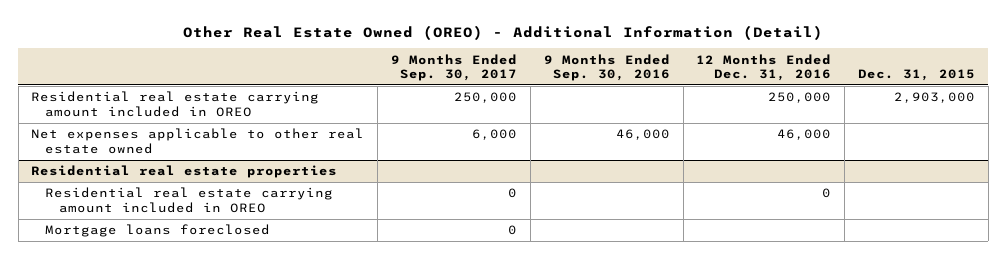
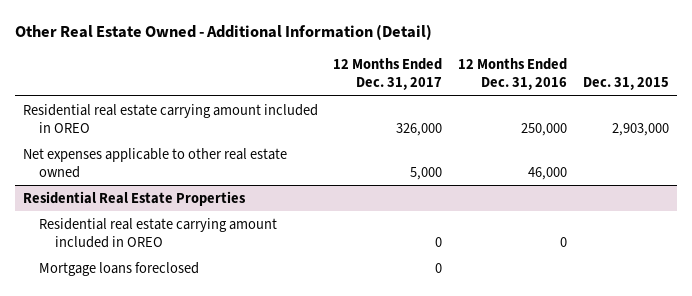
[183,24,824,40] Other Real Estate Owned (OREO) - Additional Information (Detail) -> [14,24,432,41] Other Real Estate Owned - Additional Information (Detail)
[391,53,518,81] 9 Months Ended Sep. 30, 2017 -> none
[543,53,670,81] 9 Months Ended Sep. 30, 2016 -> none
none -> [333,58,443,91] 12 Months Ended Dec. 31, 2017
[31,165,338,179] Residential real estate properties -> [22,190,246,206] Residential Real Estate Properties

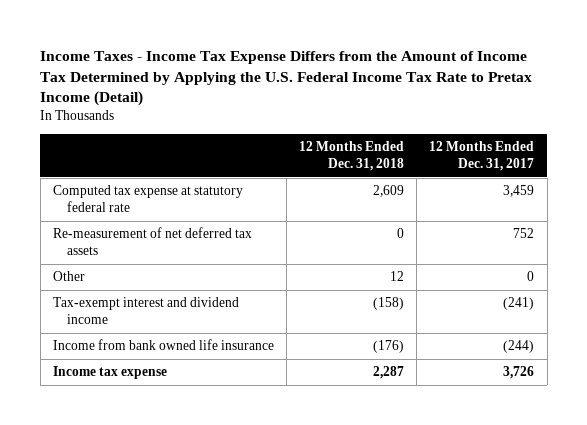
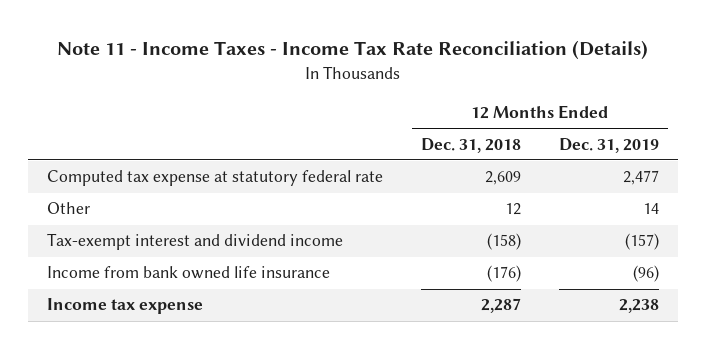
[40,50,533,107] Income Taxes - Income Tax Expense Differs from the Amount of Income Tax Determined by Applying the U.S. Federal Income Tax Rate to Pretax Income (Detail) -> [57,40,649,61] Note 11 - Income Taxes - Income Tax Rate Reconciliation (Details)
[429,140,535,171] 12 Months Ended Dec. 31, 2017 -> none
none -> [558,137,659,153] Dec. 31, 2019
[52,227,252,256] Re-measurement of net deferred tax assets -> none

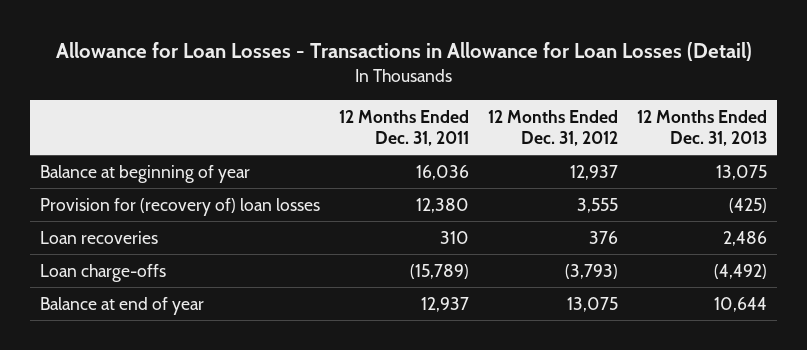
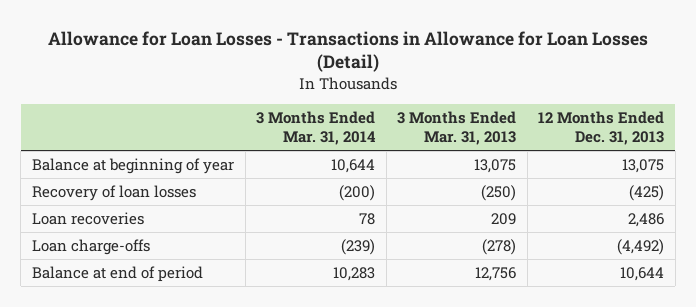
[339,109,470,146] 12 Months Ended Dec. 31, 2011 -> none
[488,109,619,146] 12 Months Ended Dec. 31, 2012 -> none
none -> [256,110,377,146] 3 Months Ended Mar. 31, 2014
none -> [397,110,517,146] 3 Months Ended Mar. 31, 2013
[40,197,321,216] Provision for (recovery of) loan losses -> [32,184,197,201] Recovery of loan losses
[40,296,205,315] Balance at end of year -> [32,265,204,282] Balance at end of period

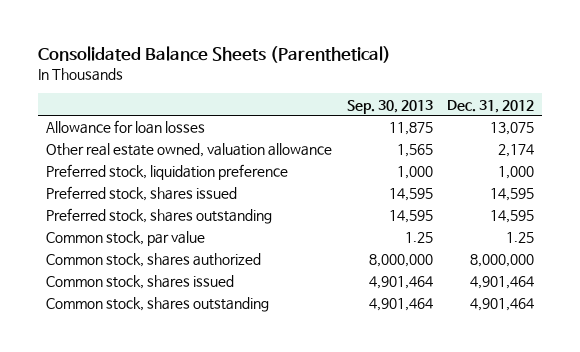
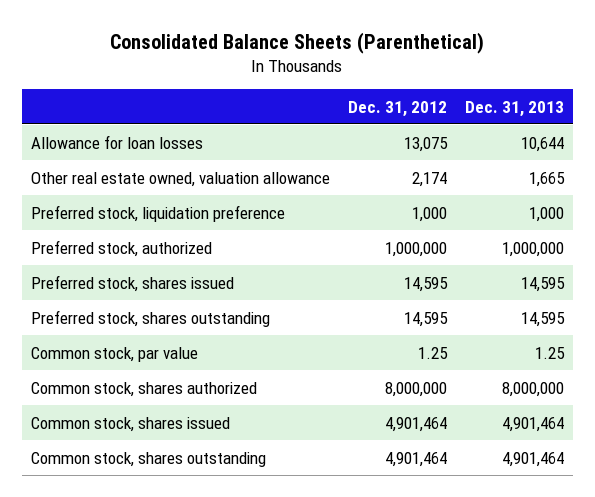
[346,99,433,114] Sep. 30, 2013 -> none
none -> [464,100,564,117] Dec. 31, 2013
none -> [30,239,212,257] Preferred stock, authorized

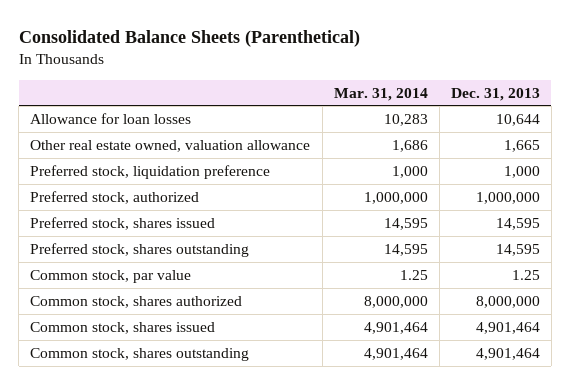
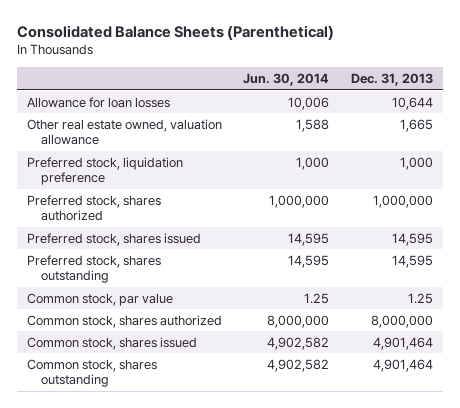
[333,87,428,101] Mar. 31, 2014 -> none
none -> [243,72,330,86] Jun. 30, 2014
[30,190,200,204] Preferred stock, authorized -> [27,194,162,222] Preferred stock, shares authorized

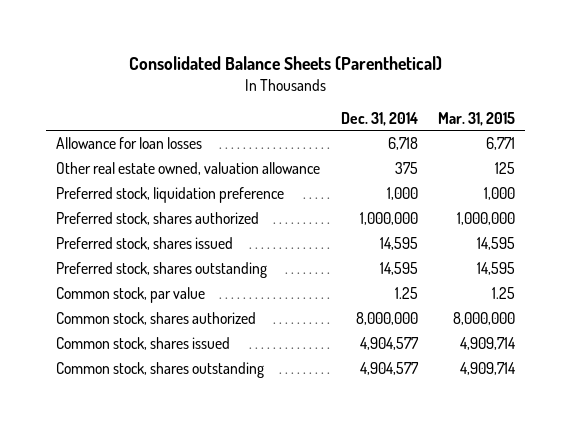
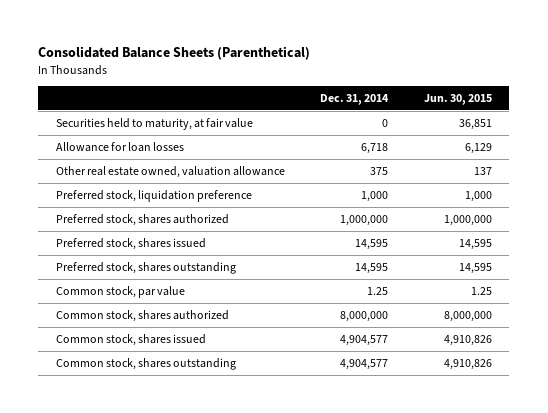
[437,111,515,126] Mar. 31, 2015 -> none
none -> [423,93,492,105] Jun. 30, 2015
none -> [56,117,254,130] Securities held to maturity, at fair value

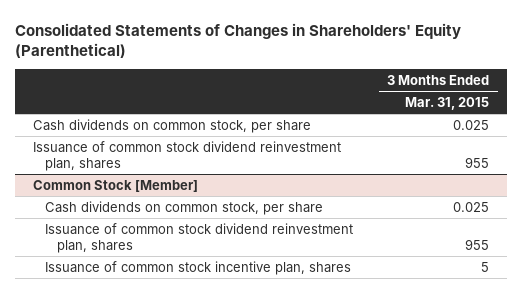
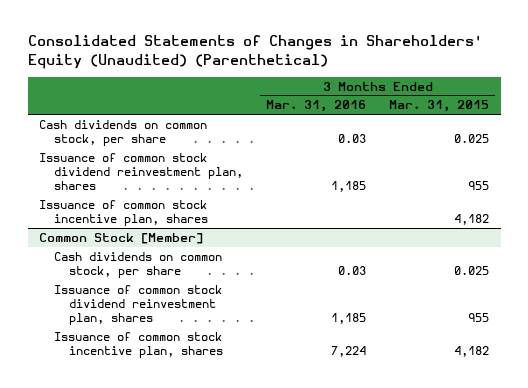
[15,22,462,59] Consolidated Statements of Changes in Shareholders' Equity (Parenthetical) -> [27,35,482,69] Consolidated Statements of Changes in Shareholders' Equity (Unaudited) (Parenthetical)
none -> [266,100,367,113] Mar. 31, 2016
none -> [39,199,209,227] Issuance of common stock incentive plan, shares
[481,261,490,272] 5 -> [454,346,490,358] 4,182

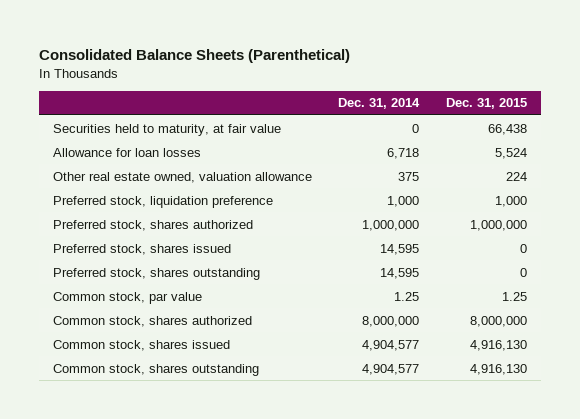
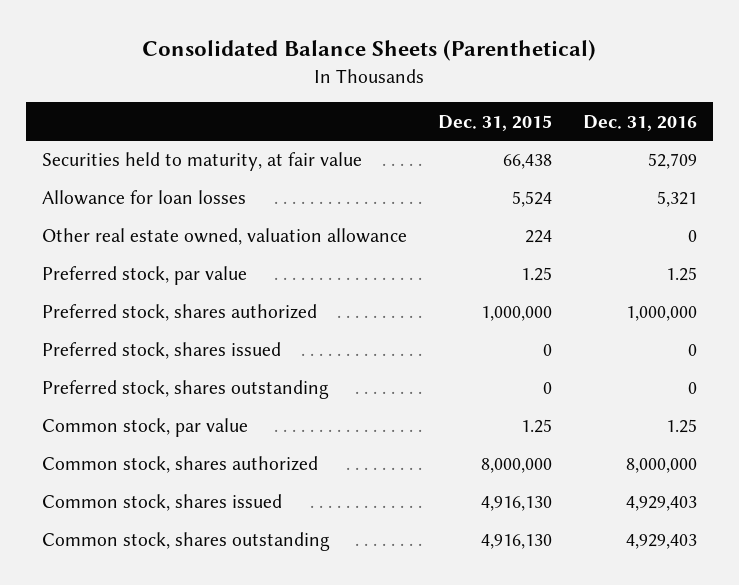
[338,98,421,110] Dec. 31, 2014 -> none
none -> [583,114,698,131] Dec. 31, 2016
[52,195,273,208] Preferred stock, liquidation preference -> none
none -> [41,266,247,286] Preferred stock, par value

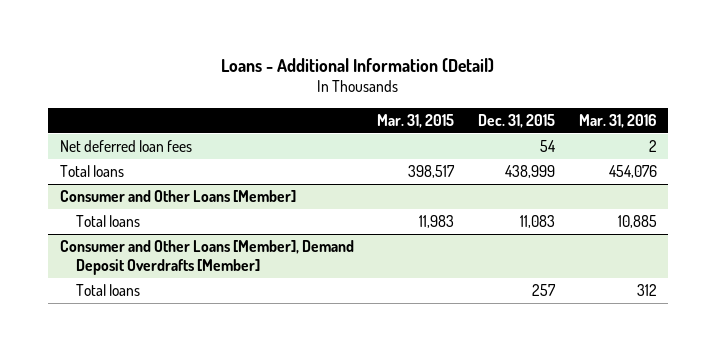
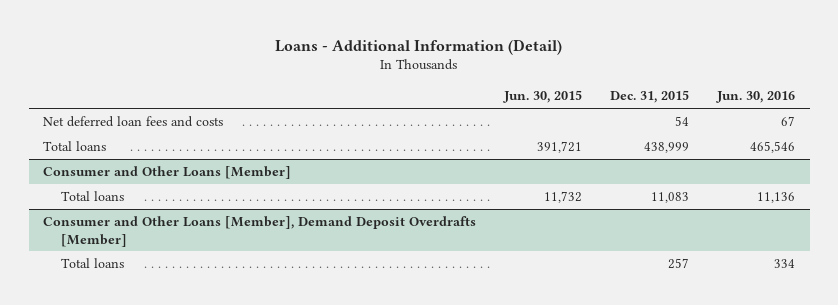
[377,113,455,128] Mar. 31, 2015 -> none
[578,113,657,128] Mar. 31, 2016 -> none
none -> [503,90,583,104] Jun. 30, 2015
none -> [716,91,796,104] Jun. 30, 2016
[59,140,192,153] Net deferred loan fees -> [42,115,223,127] Net deferred loan fees and costs

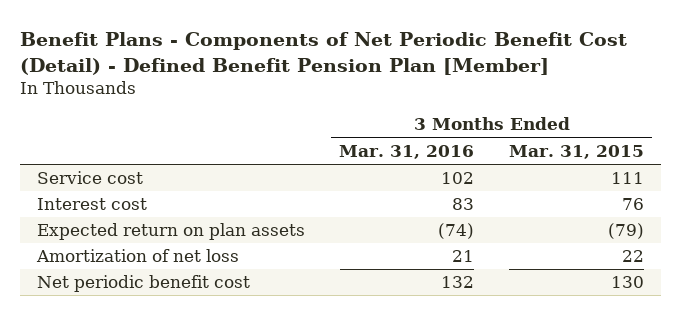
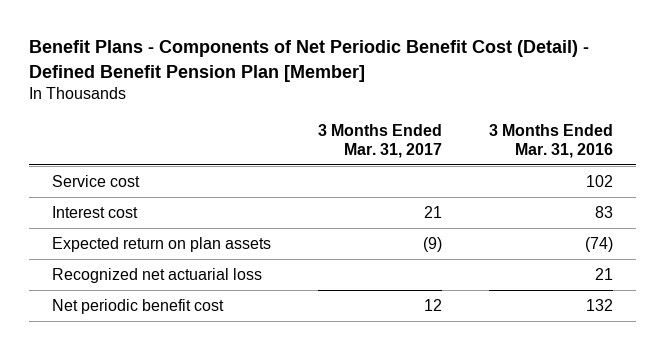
[508,144,644,159] Mar. 31, 2015 -> none
none -> [317,124,442,158] 3 Months Ended Mar. 31, 2017
[36,249,240,263] Amortization of net loss -> none
none -> [52,268,263,284] Recognized net actuarial loss

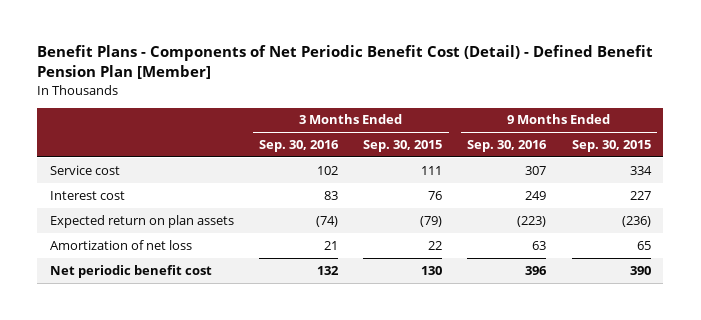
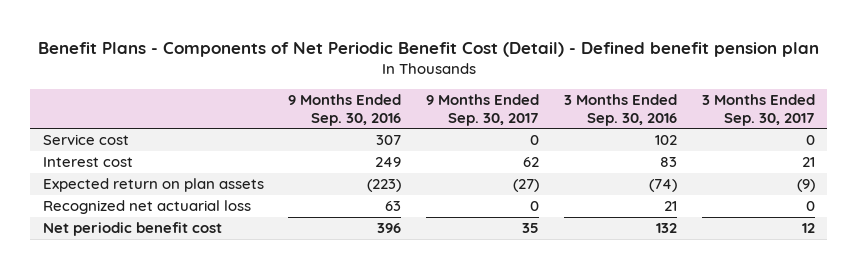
[37,45,654,80] Benefit Plans - Components of Net Periodic Benefit Cost (Detail) - Defined Benefit Pension Plan [Member] -> [37,41,819,57] Benefit Plans - Components of Net Periodic Benefit Cost (Detail) - Defined benefit pension plan
[363,140,443,153] Sep. 30, 2015 -> none
[571,140,651,153] Sep. 30, 2015 -> none
none -> [426,94,540,126] 9 Months Ended Sep. 30, 2017
none -> [701,94,815,126] 3 Months Ended Sep. 30, 2017
[49,239,192,250] Amortization of net loss -> [42,200,251,215] Recognized net actuarial loss

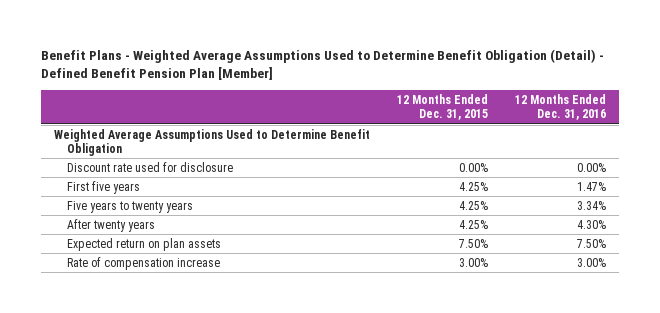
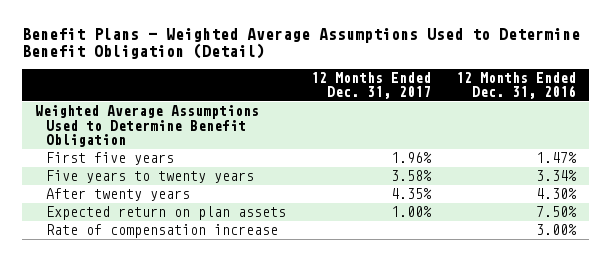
[41,48,605,81] Benefit Plans - Weighted Average Assumptions Used to Determine Benefit Obligation (Detail) - Defined Benefit Pension Plan [Member] -> [21,27,580,60] Benefit Plans - Weighted Average Assumptions Used to Determine Benefit Obligation (Detail)
[397,93,489,121] 12 Months Ended Dec. 31, 2015 -> none
none -> [311,71,432,100] 12 Months Ended Dec. 31, 2017
[67,161,234,172] Discount rate used for disclosure -> none

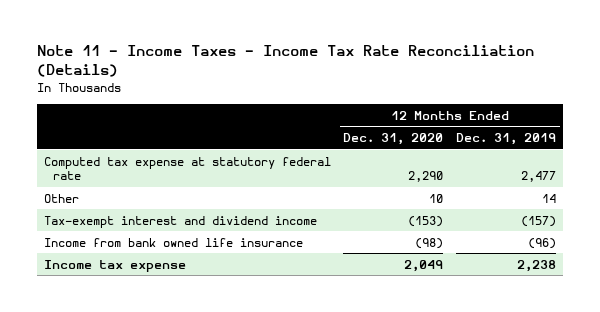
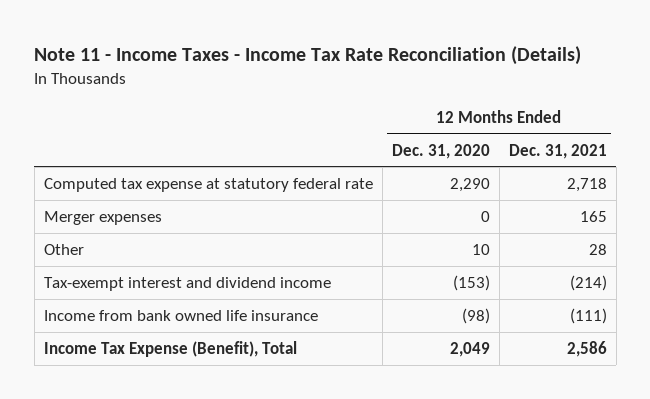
[456,133,557,146] Dec. 31, 2019 -> none
none -> [508,143,607,159] Dec. 31, 2021
none -> [43,210,162,225] Merger expenses
[43,259,186,272] Income tax expense -> [43,340,297,357] Income Tax Expense (Benefit), Total

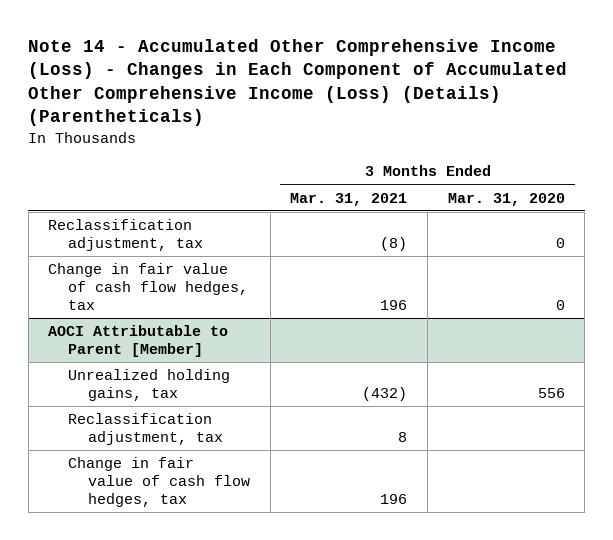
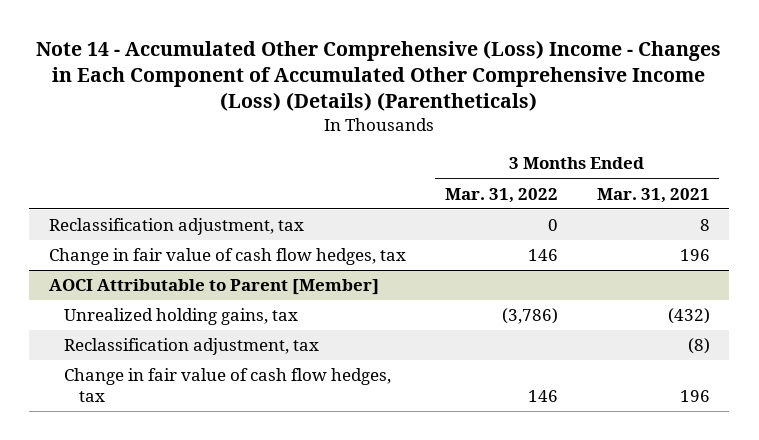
[28,38,568,127] Note 14 - Accumulated Other Comprehensive Income (Loss) - Changes in Each Component of Accumulated Other Comprehensive Income (Loss) (Details) (Parentheticals) -> [36,39,722,112] Note 14 - Accumulated Other Comprehensive (Loss) Income - Changes in Each Component of Accumulated Other Comprehensive Income (Loss) (Details) (Parentheticals)
[447,192,565,206] Mar. 31, 2020 -> none
none -> [444,187,558,203] Mar. 31, 2022
[380,236,408,251] (8) -> [699,219,710,232] 8
[398,431,408,442] 8 -> [687,338,710,355] (8)

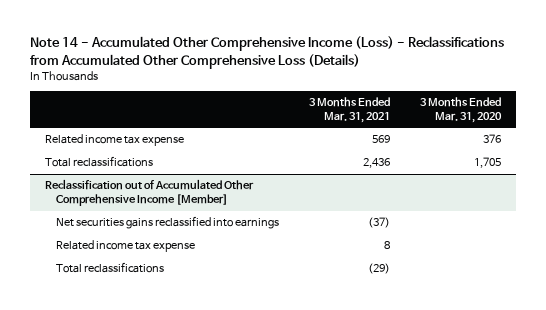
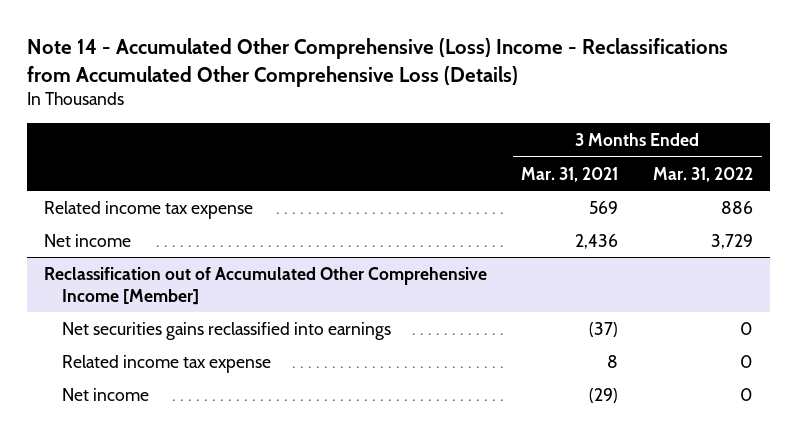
[29,36,504,69] Note 14 - Accumulated Other Comprehensive Income (Loss) - Reclassifications from Accumulated Other Comprehensive Loss (Details) -> [26,38,728,87] Note 14 - Accumulated Other Comprehensive (Loss) Income - Reclassifications from Accumulated Other Comprehensive Loss (Details)
[420,97,503,123] 3 Months Ended Mar. 31, 2020 -> none
none -> [652,166,753,182] Mar. 31, 2022
[45,156,154,168] Total reclassifications -> [43,233,131,247] Net income
[55,262,164,274] Total reclassifications -> [61,387,149,401] Net income

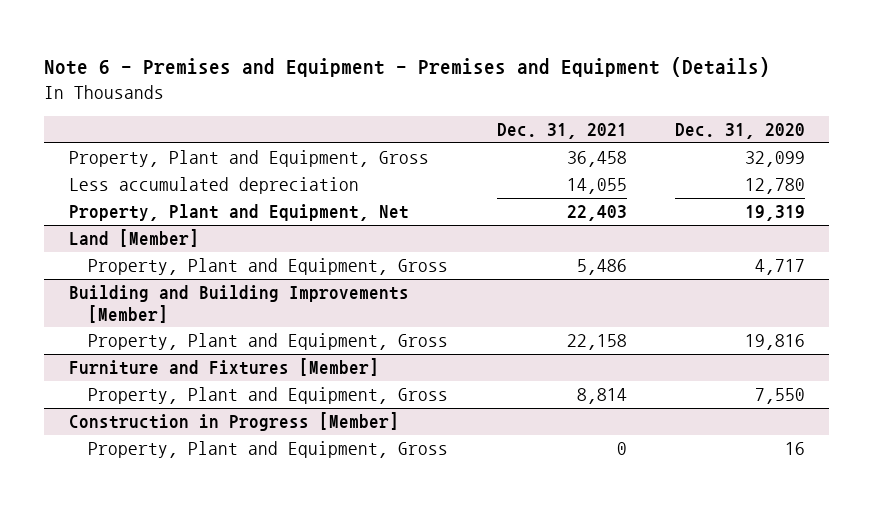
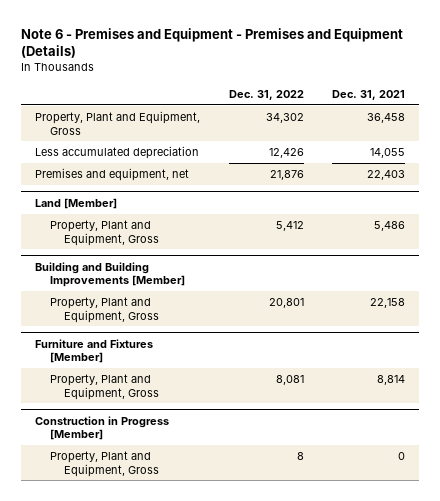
[675,123,806,140] Dec. 31, 2020 -> none
none -> [228,89,304,100] Dec. 31, 2022
[68,204,409,222] Property, Plant and Equipment, Net -> [35,168,190,182] Premises and equipment, net

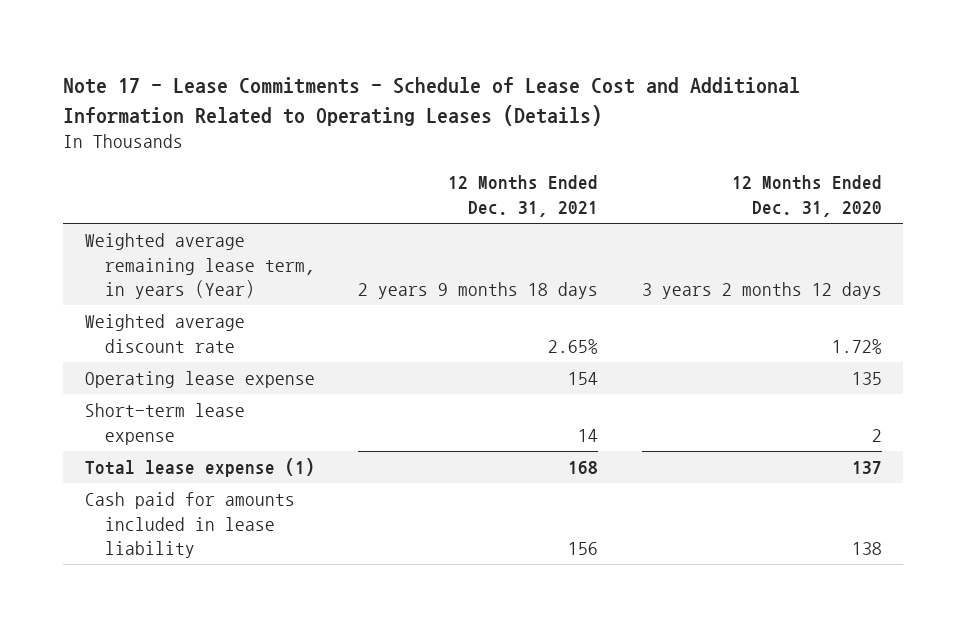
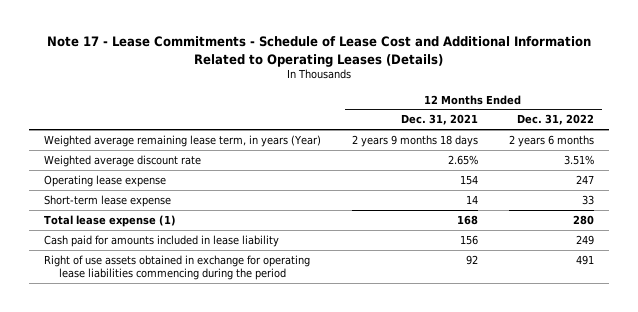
[731,175,882,217] 12 Months Ended Dec. 31, 2020 -> none
none -> [517,114,595,126] Dec. 31, 2022
none -> [44,254,311,281] Right of use assets obtained in exchange for operating lease liabilities commencing during the period

